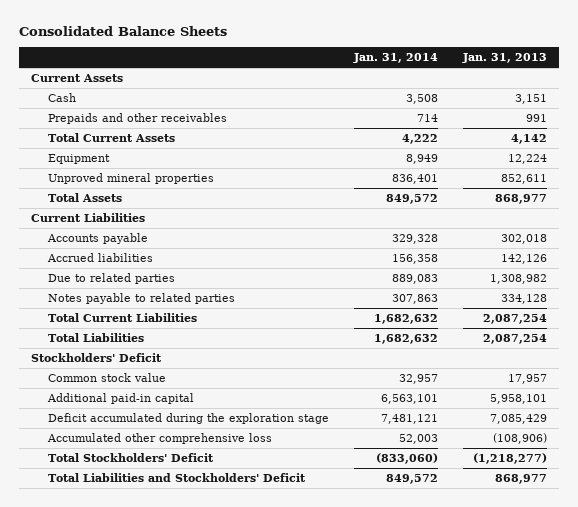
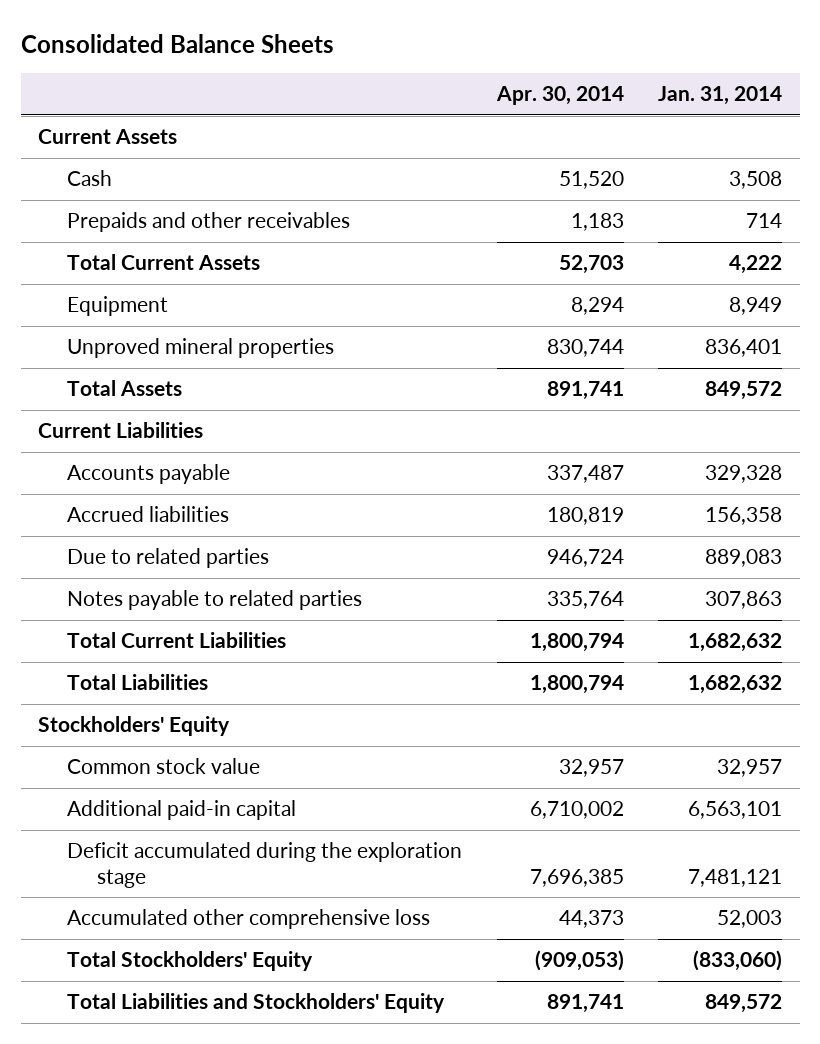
[461,53,547,64] Jan. 31, 2013 -> none
none -> [495,86,624,106] Apr. 30, 2014
[31,353,163,363] Stockholders' Deficit -> [37,716,230,737] Stockholders' Equity
[48,453,215,463] Total Stockholders' Deficit -> [67,951,314,972] Total Stockholders' Equity
[48,473,307,483] Total Liabilities and Stockholders' Deficit -> [67,993,446,1014] Total Liabilities and Stockholders' Equity

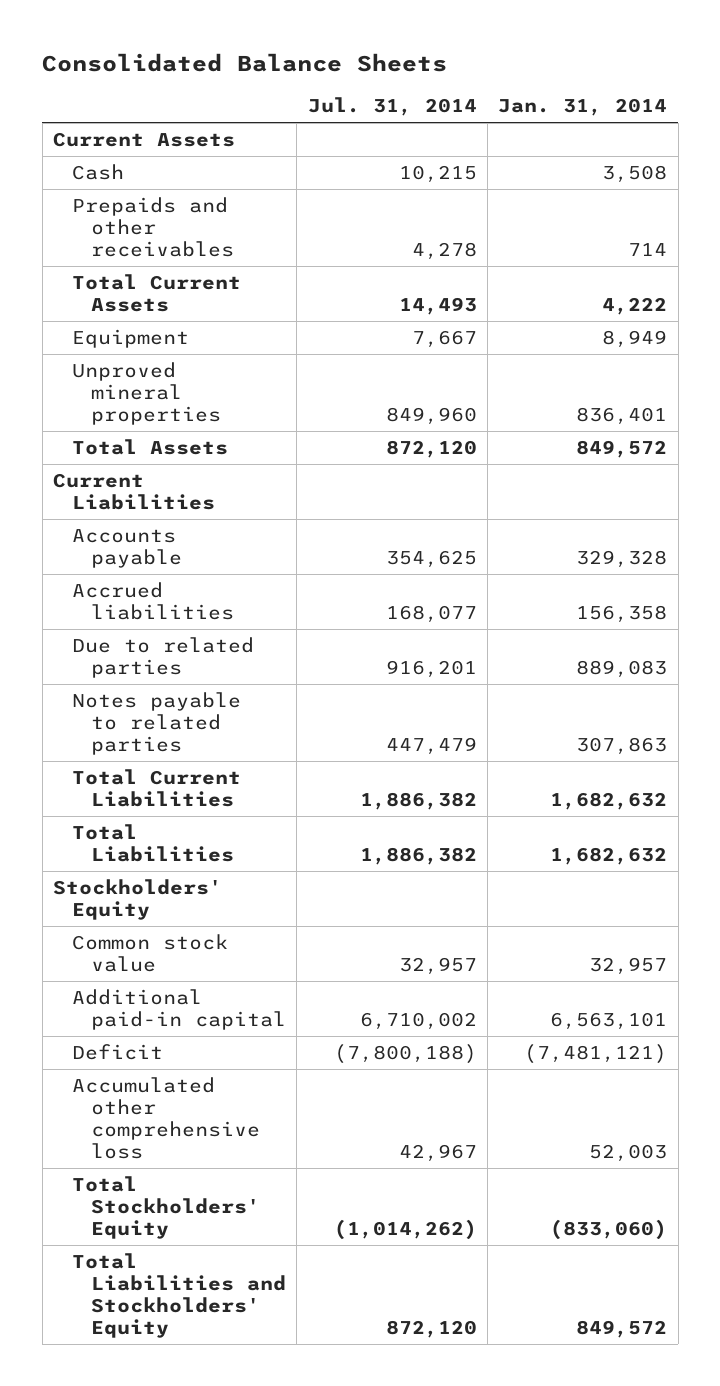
[495,86,624,106] Apr. 30, 2014 -> none
none -> [307,97,477,117] Jul. 31, 2014
[67,842,463,888] Deficit accumulated during the exploration stage -> none
none -> [72,1043,164,1060] Deficit

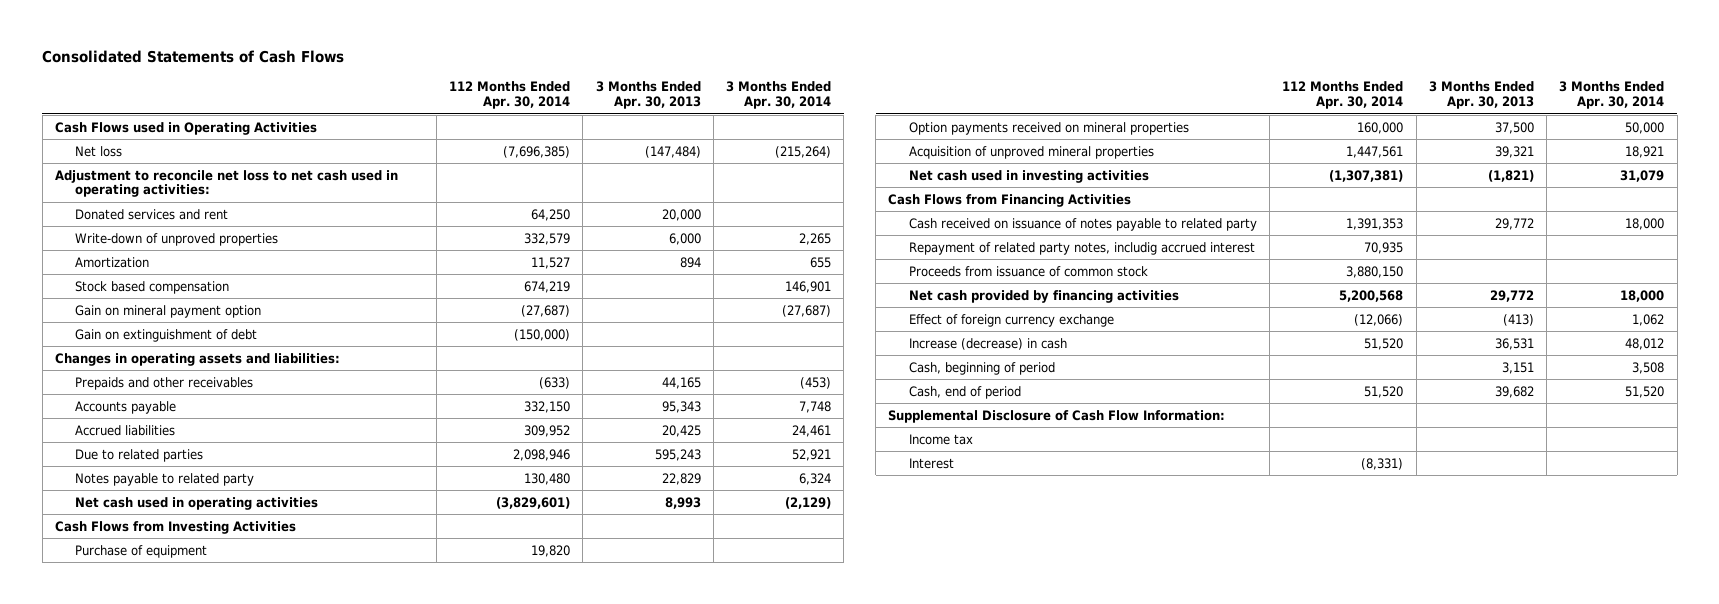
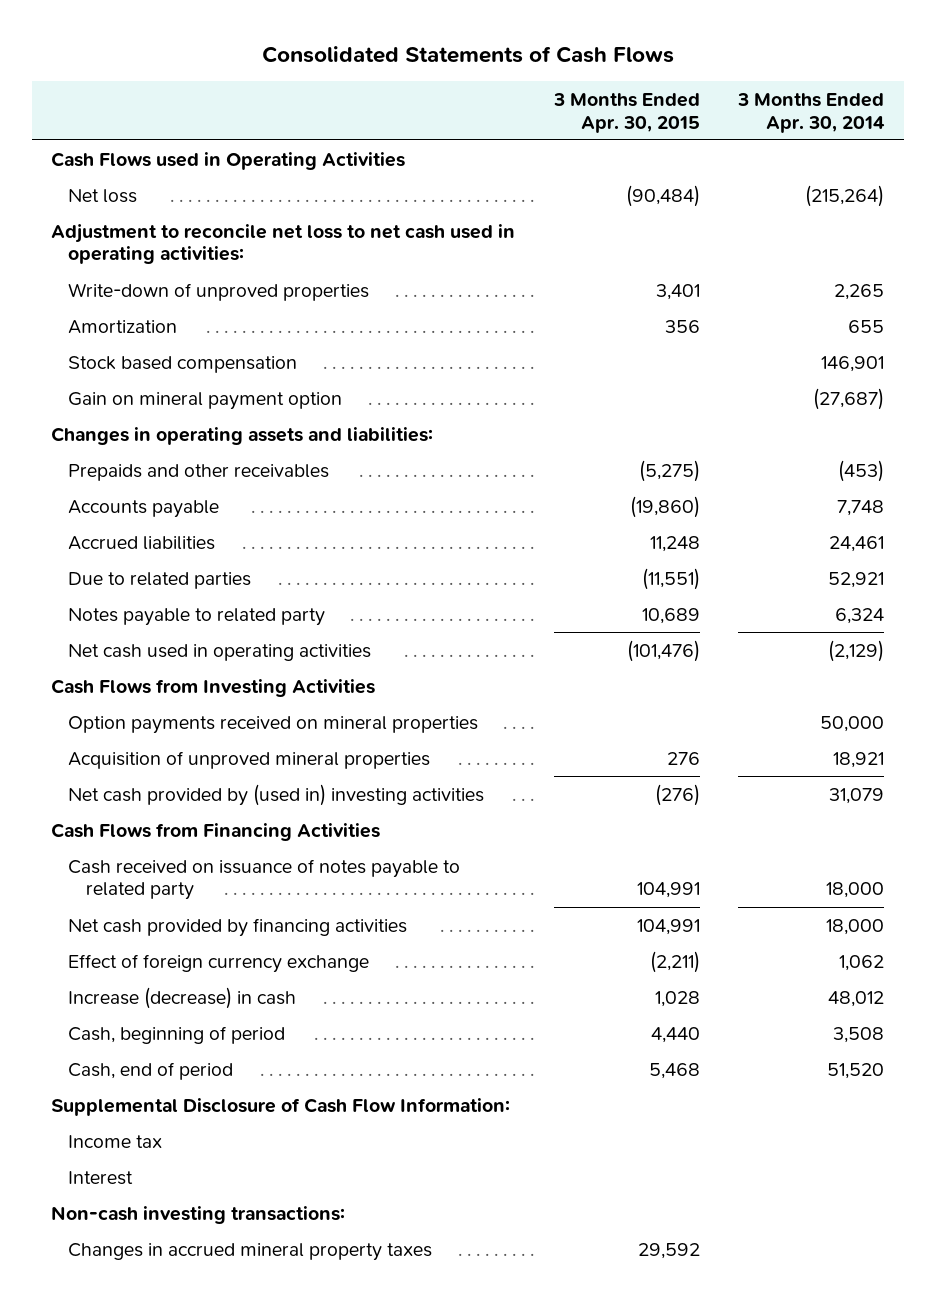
[448,81,570,109] 112 Months Ended Apr. 30, 2014 -> none
[595,81,701,109] 3 Months Ended Apr. 30, 2013 -> none
none -> [552,92,700,133] 3 Months Ended Apr. 30, 2015
[75,208,229,220] Donated services and rent -> none
[75,328,258,342] Gain on extinguishment of debt -> none
[75,544,208,558] Purchase of equipment -> none
[908,169,1149,183] Net cash used in investing activities -> [68,783,485,806] Net cash provided by (used in) investing activities
[908,241,1255,255] Repayment of related party notes, includig accrued interest -> none
[908,265,1148,277] Proceeds from issuance of common stock -> none
none -> [51,1205,346,1224] Non-cash investing transactions:
none -> [68,1242,433,1261] Changes in accrued mineral property taxes

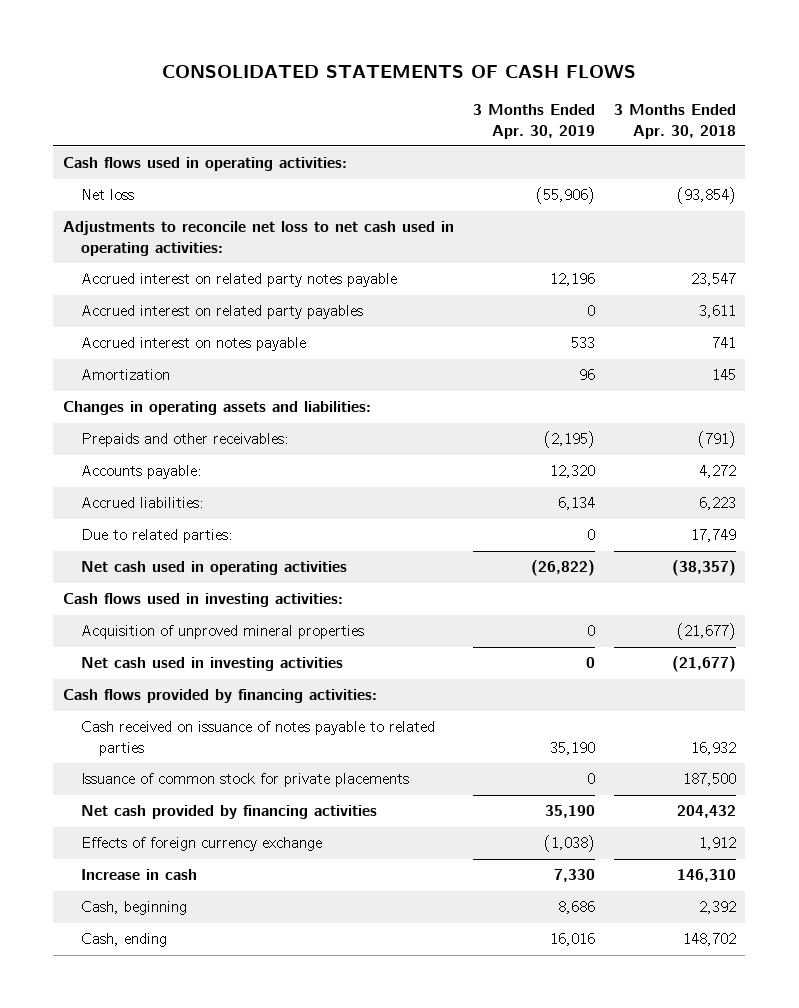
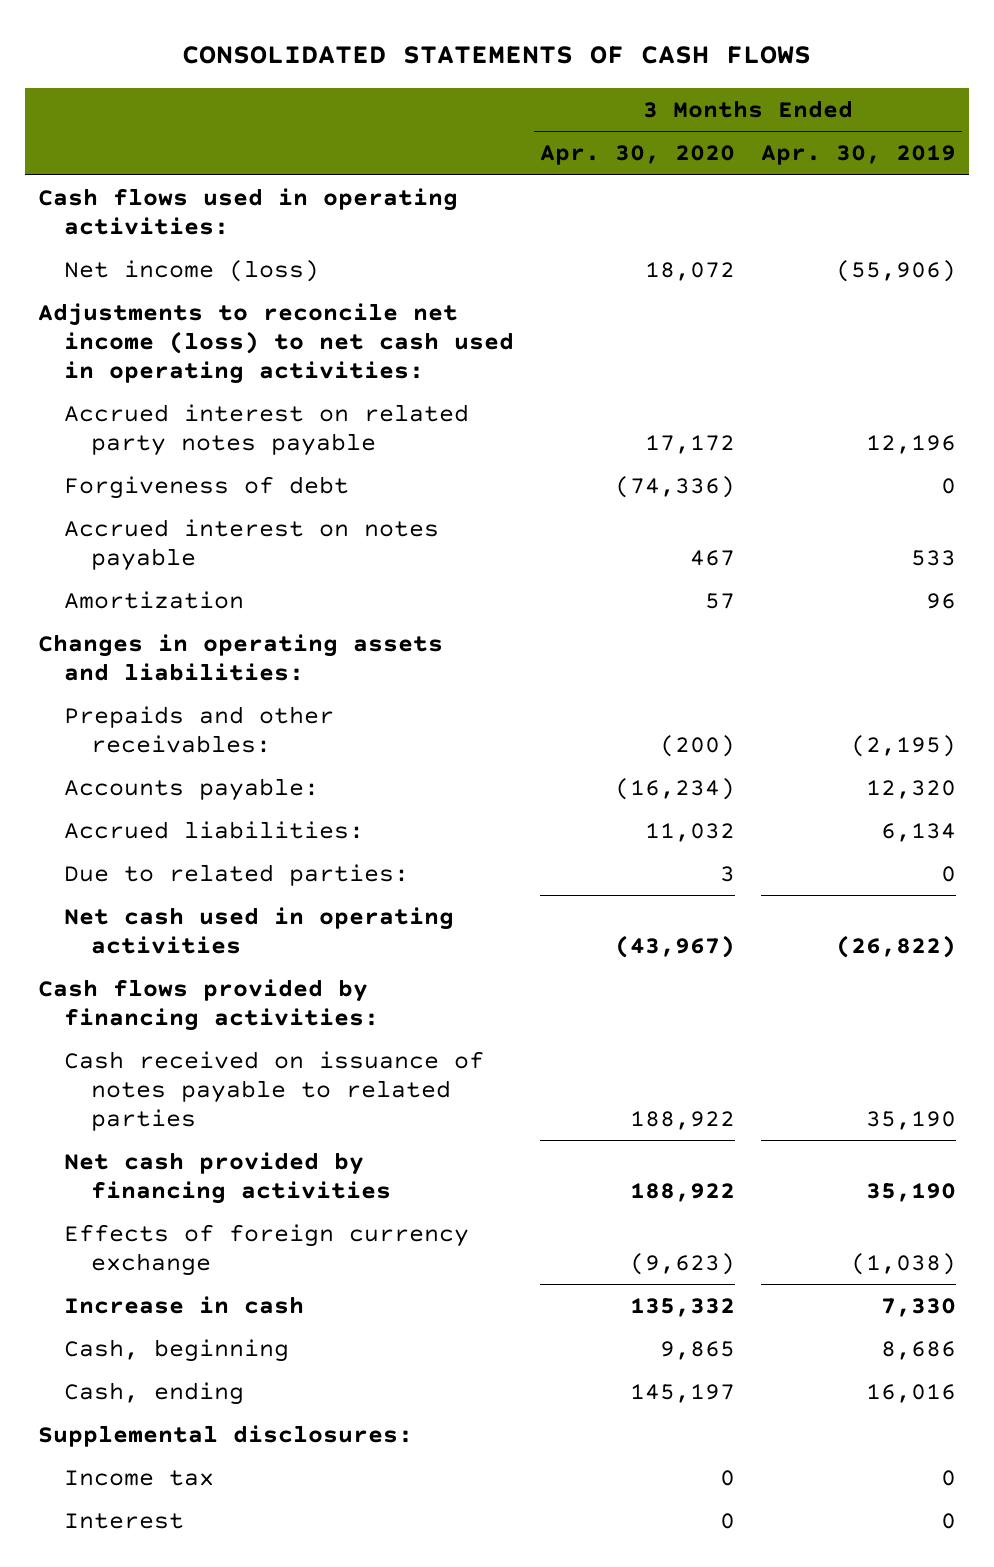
[613,104,736,139] 3 Months Ended Apr. 30, 2018 -> none
none -> [540,145,736,166] Apr. 30, 2020
[80,189,134,201] Net loss -> [64,259,320,282] Net income (loss)
[62,221,454,256] Adjustments to reconcile net loss to net cash used in operating activities: -> [37,302,515,385] Adjustments to reconcile net income (loss) to net cash used in operating activities:
[80,305,363,320] Accrued interest on related party payables -> none
none -> [64,475,350,499] Forgiveness of debt
[62,593,343,608] Cash flows used in investing activities: -> none
[80,625,364,640] Acquisition of unproved mineral properties -> none
[80,657,343,672] Net cash used in investing activities -> none
[80,773,409,788] Issuance of common stock for private placements -> none
none -> [37,1424,413,1447] Supplemental disclosures:
none -> [64,1469,215,1486] Income tax
none -> [64,1512,185,1529] Interest

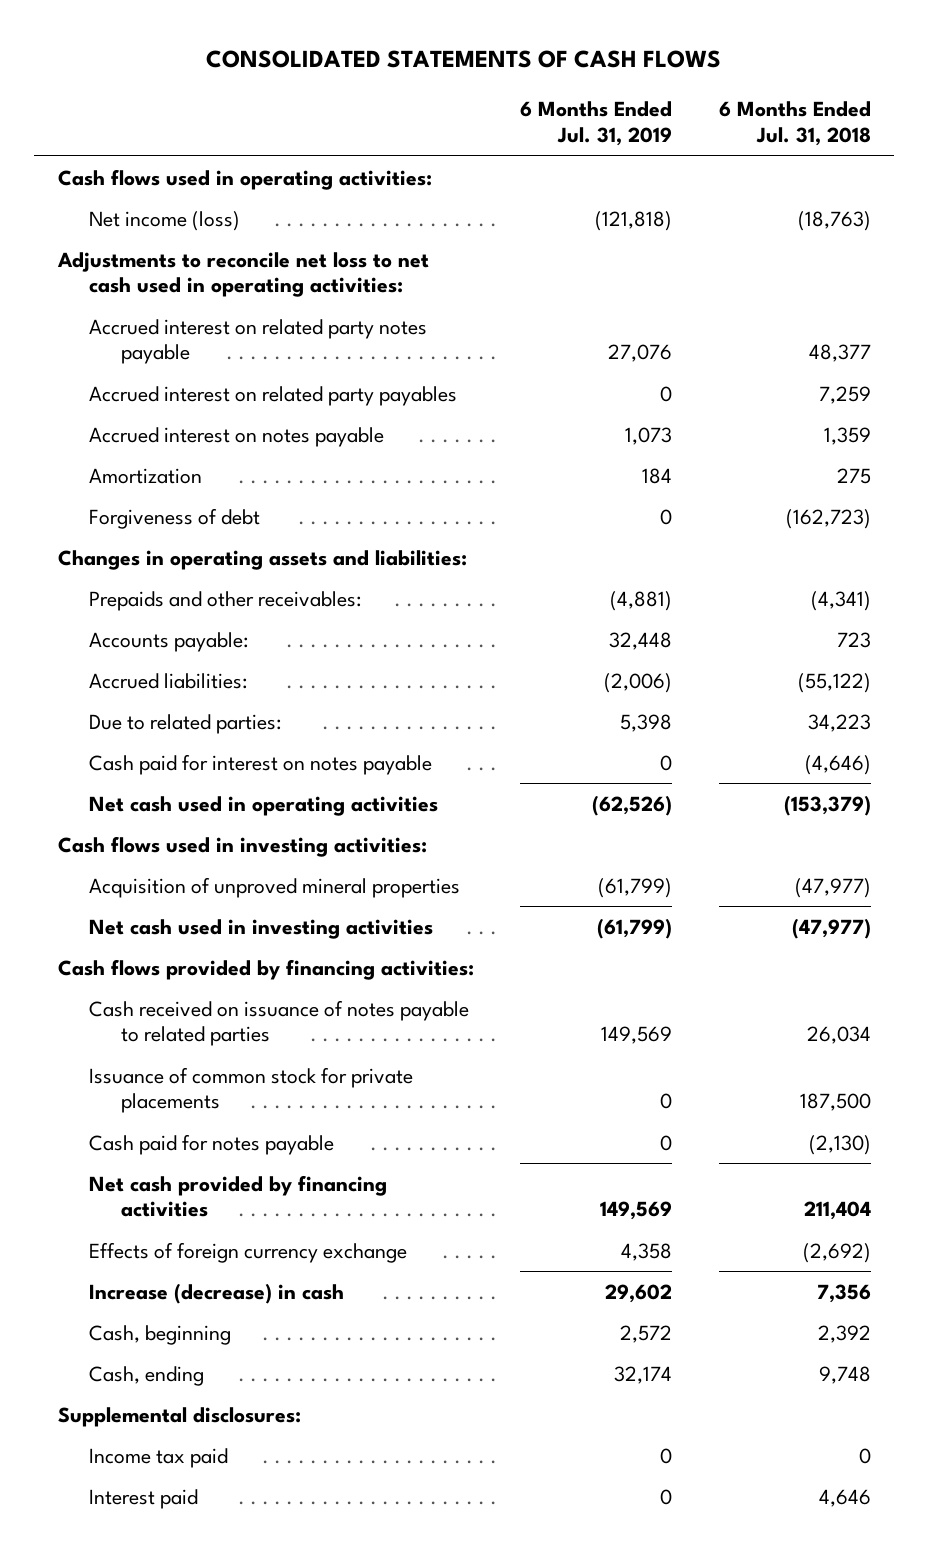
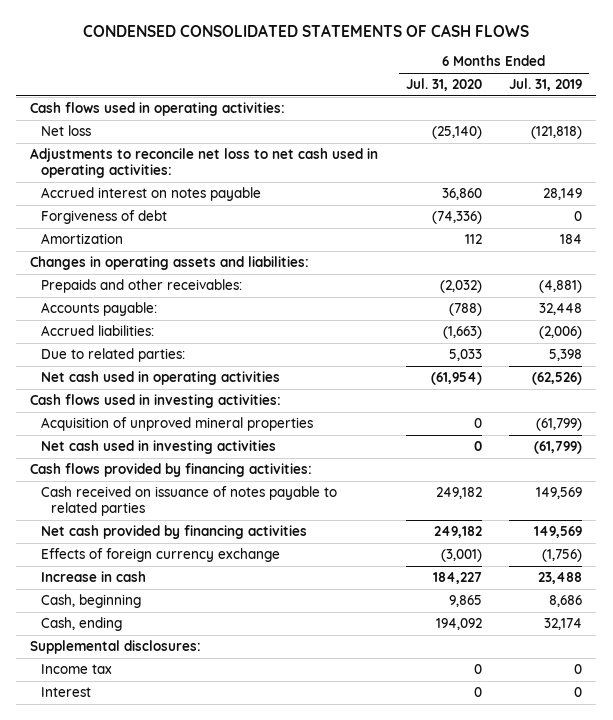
[206,50,722,69] CONSOLIDATED STATEMENTS OF CASH FLOWS -> [83,23,530,37] CONDENSED CONSOLIDATED STATEMENTS OF CASH FLOWS
[718,101,871,147] 6 Months Ended Jul. 31, 2018 -> none
none -> [405,78,482,92] Jul. 31, 2020
[89,210,241,231] Net income (loss) -> [40,125,91,137] Net loss
[89,318,428,365] Accrued interest on related party notes payable -> none
[89,385,458,406] Accrued interest on related party payables -> none
[625,426,673,445] 1,073 -> [543,188,583,201] 28,149
[89,467,203,484] Amortization -> [40,233,123,245] Amortization
[89,753,433,775] Cash paid for interest on notes payable -> none
[89,1066,414,1114] Issuance of common stock for private placements -> none
[89,1133,335,1155] Cash paid for notes payable -> none
[621,1242,673,1261] 4,358 -> [542,549,583,563] (1,756)
[89,1282,345,1304] Increase (decrease) in cash -> [40,571,146,583] Increase in cash
[605,1283,673,1303] 29,602 -> [538,572,583,585] 23,488
[620,1324,673,1343] 2,572 -> [549,595,583,608] 8,686
[89,1447,229,1468] Income tax paid -> [40,664,112,675] Income tax
[89,1488,199,1509] Interest paid -> [40,687,91,698] Interest

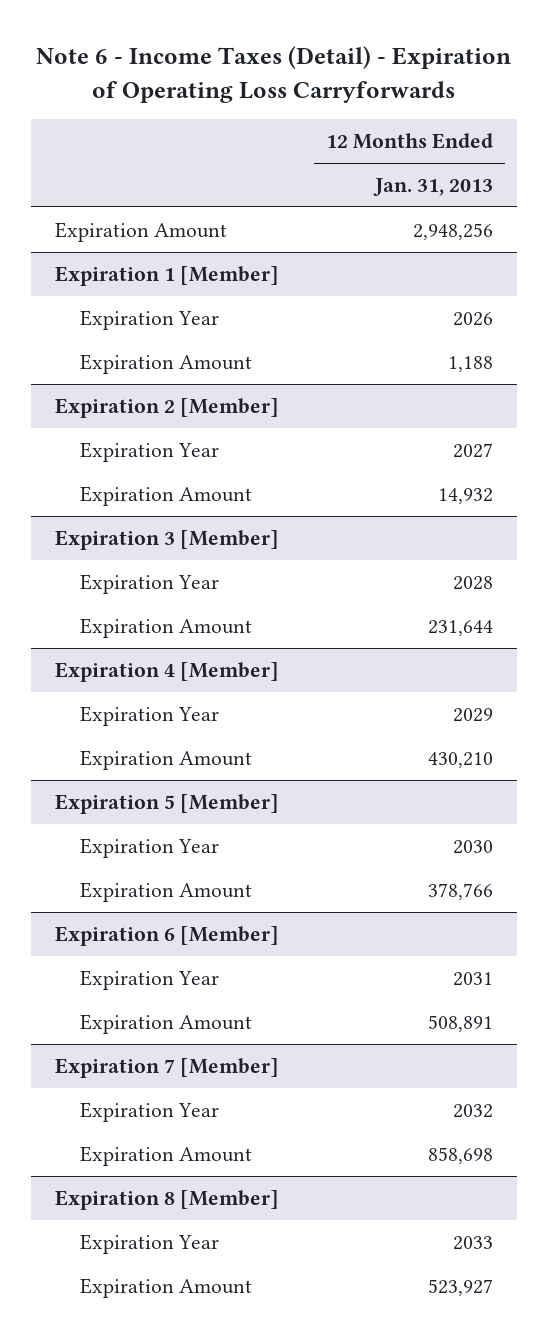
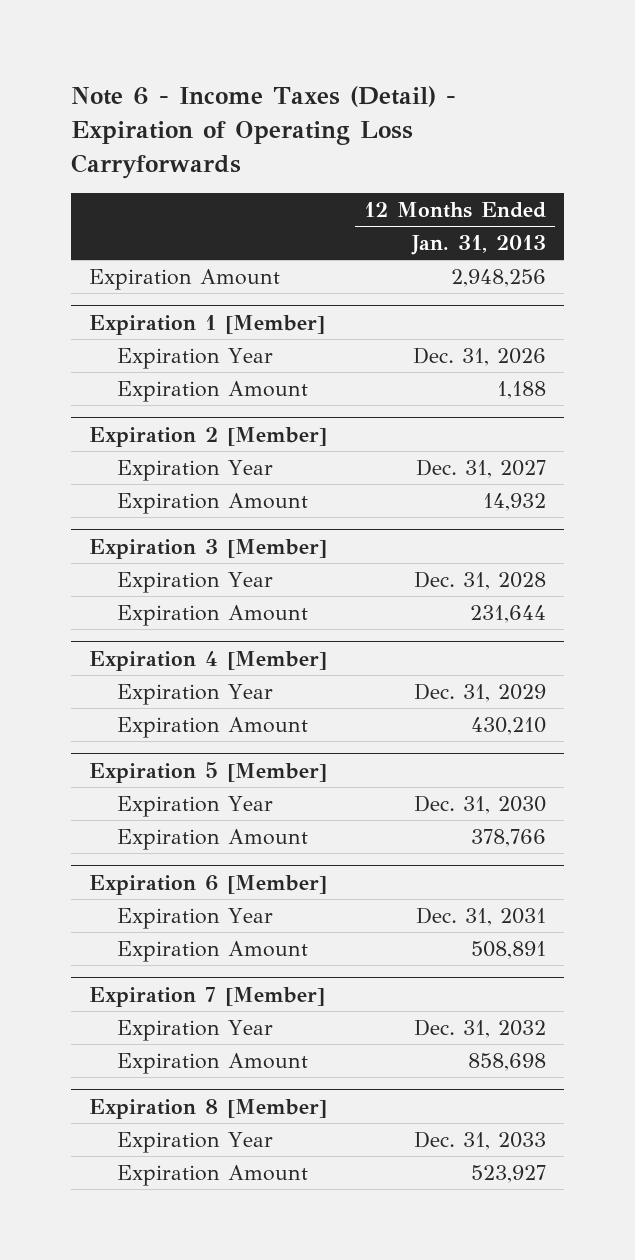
[453,311,494,326] 2026 -> [412,346,546,366] Dec. 31, 2026
[453,442,494,458] 2027 -> [415,458,546,478] Dec. 31, 2027
[453,575,494,590] 2028 -> [413,570,546,590] Dec. 31, 2028
[453,707,494,722] 2029 -> [413,682,546,702] Dec. 31, 2029
[453,839,494,854] 2030 -> [413,794,546,814] Dec. 31, 2030
[453,971,494,986] 2031 -> [415,906,546,926] Dec. 31, 2031
[453,1103,494,1118] 2032 -> [413,1018,546,1038] Dec. 31, 2032
[453,1235,494,1250] 2033 -> [413,1130,546,1150] Dec. 31, 2033

